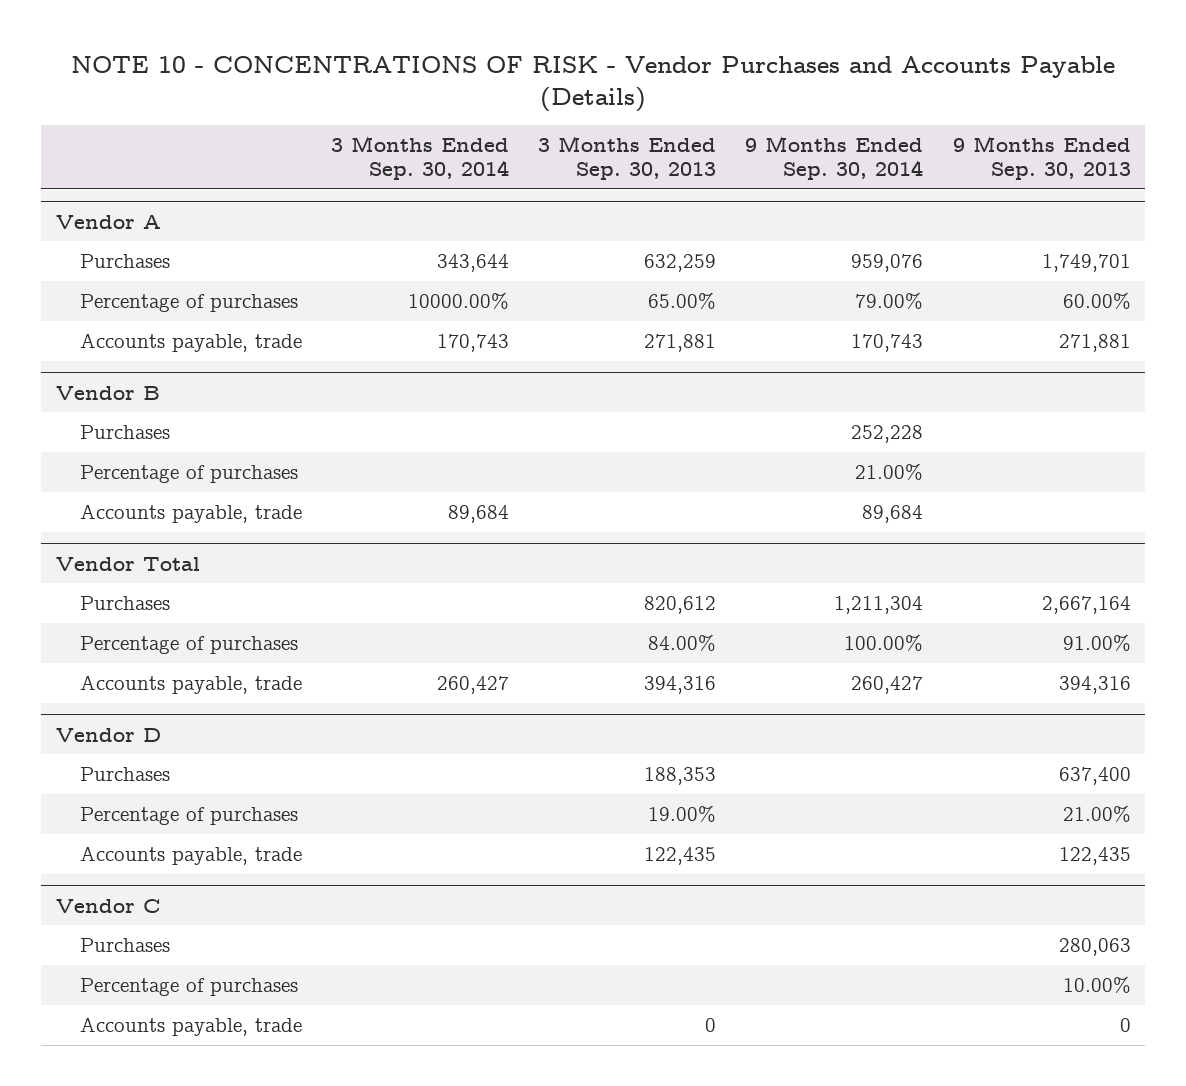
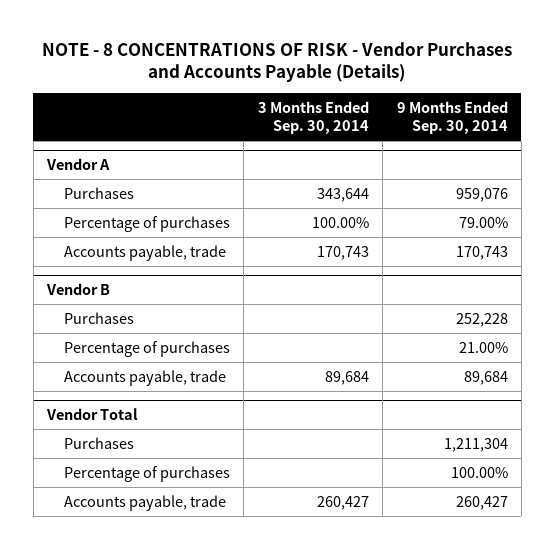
[71,55,1116,112] NOTE 10 - CONCENTRATIONS OF RISK - Vendor Purchases and Accounts Payable (Details) -> [42,41,513,83] NOTE - 8 CONCENTRATIONS OF RISK - Vendor Purchases and Accounts Payable (Details)
[538,136,717,180] 3 Months Ended Sep. 30, 2013 -> none
[952,136,1131,180] 9 Months Ended Sep. 30, 2013 -> none
[407,291,509,309] 10000.00% -> [311,216,369,228] 100.00%
[55,727,161,742] Vendor D -> none
[79,766,170,781] Purchases -> none
[79,806,298,825] Percentage of purchases -> none
[79,845,302,865] Accounts payable, trade -> none
[55,898,160,913] Vendor C -> none
[79,937,170,952] Purchases -> none
[79,977,298,996] Percentage of purchases -> none
[79,1016,302,1036] Accounts payable, trade -> none

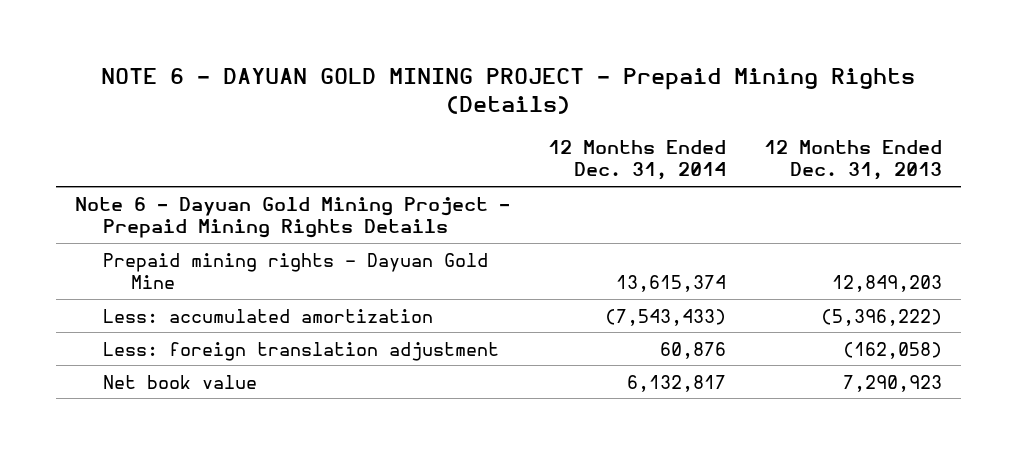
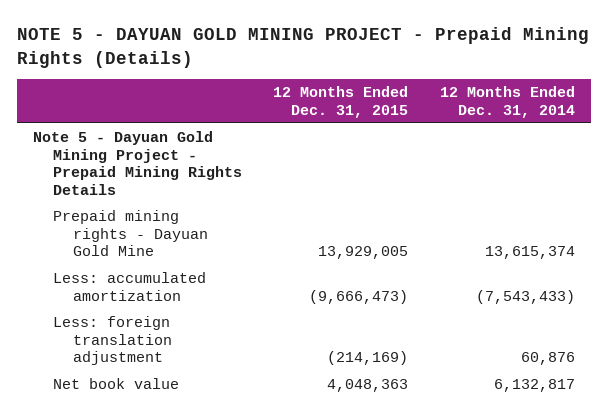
[101,68,916,115] NOTE 6 - DAYUAN GOLD MINING PROJECT - Prepaid Mining Rights (Details) -> [16,27,589,68] NOTE 5 - DAYUAN GOLD MINING PROJECT - Prepaid Mining Rights (Details)
[763,140,942,181] 12 Months Ended Dec. 31, 2013 -> none
none -> [273,86,409,118] 12 Months Ended Dec. 31, 2015
[74,196,510,238] Note 6 - Dayuan Gold Mining Project - Prepaid Mining Rights Details -> [32,131,242,195] Note 5 - Dayuan Gold Mining Project - Prepaid Mining Rights Details

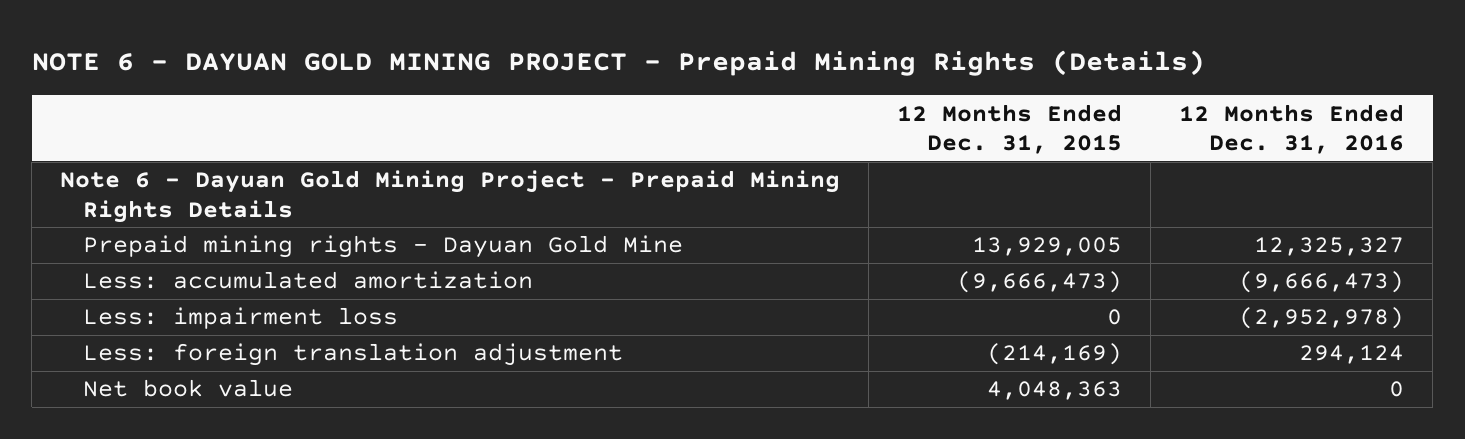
[16,27,589,68] NOTE 5 - DAYUAN GOLD MINING PROJECT - Prepaid Mining Rights (Details) -> [31,50,1205,77] NOTE 6 - DAYUAN GOLD MINING PROJECT - Prepaid Mining Rights (Details)
[440,86,576,118] 12 Months Ended Dec. 31, 2014 -> none
none -> [1179,103,1405,155] 12 Months Ended Dec. 31, 2016
[32,131,242,195] Note 5 - Dayuan Gold Mining Project - Prepaid Mining Rights Details -> [60,170,841,223] Note 6 - Dayuan Gold Mining Project - Prepaid Mining Rights Details
none -> [82,307,398,330] Less: impairment loss

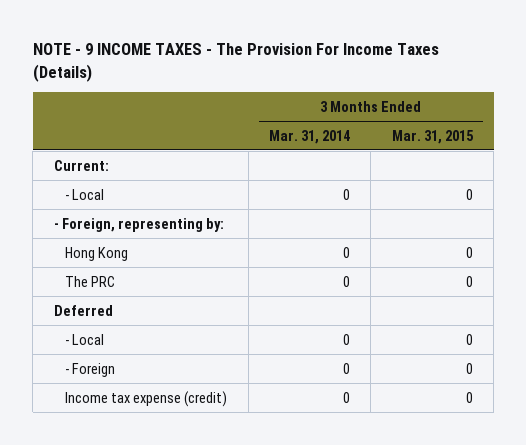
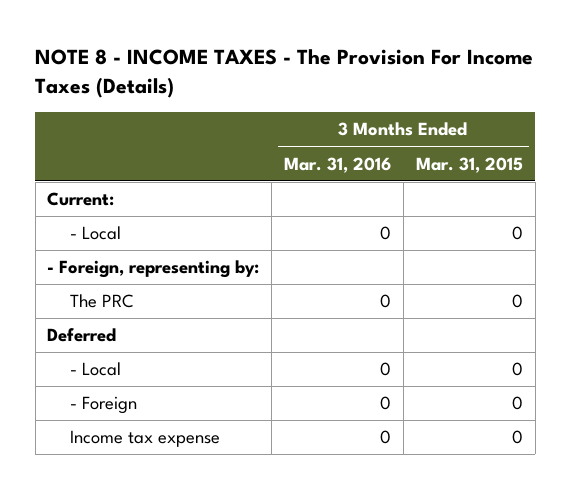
[32,43,439,82] NOTE - 9 INCOME TAXES - The Provision For Income Taxes (Details) -> [35,49,534,99] NOTE 8 - INCOME TAXES - The Provision For Income Taxes (Details)
[269,129,351,144] Mar. 31, 2014 -> none
none -> [284,156,392,173] Mar. 31, 2016
[65,246,129,261] Hong Kong -> none
[65,390,228,407] Income tax expense (credit) -> [70,430,221,448] Income tax expense

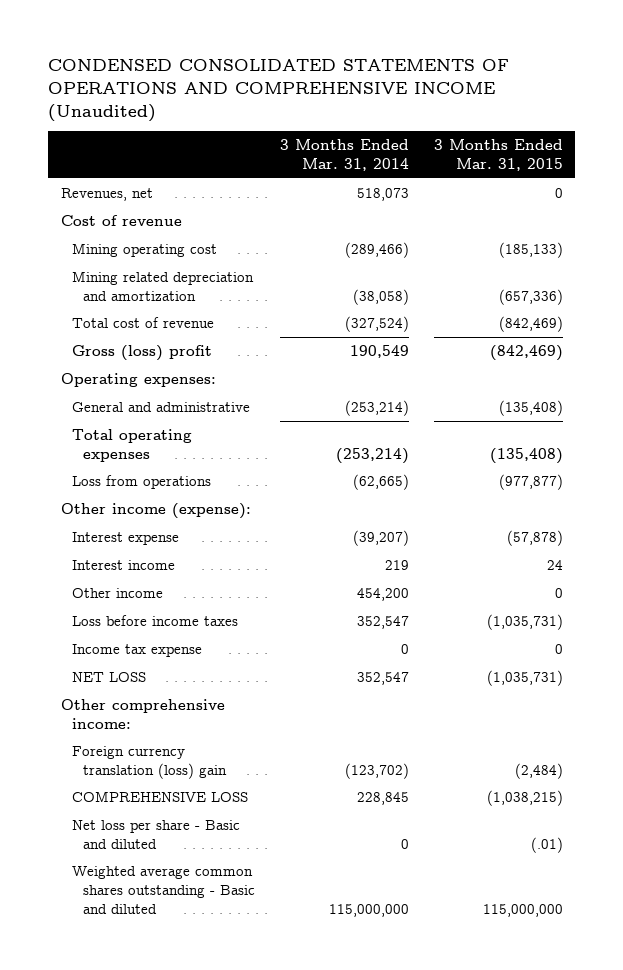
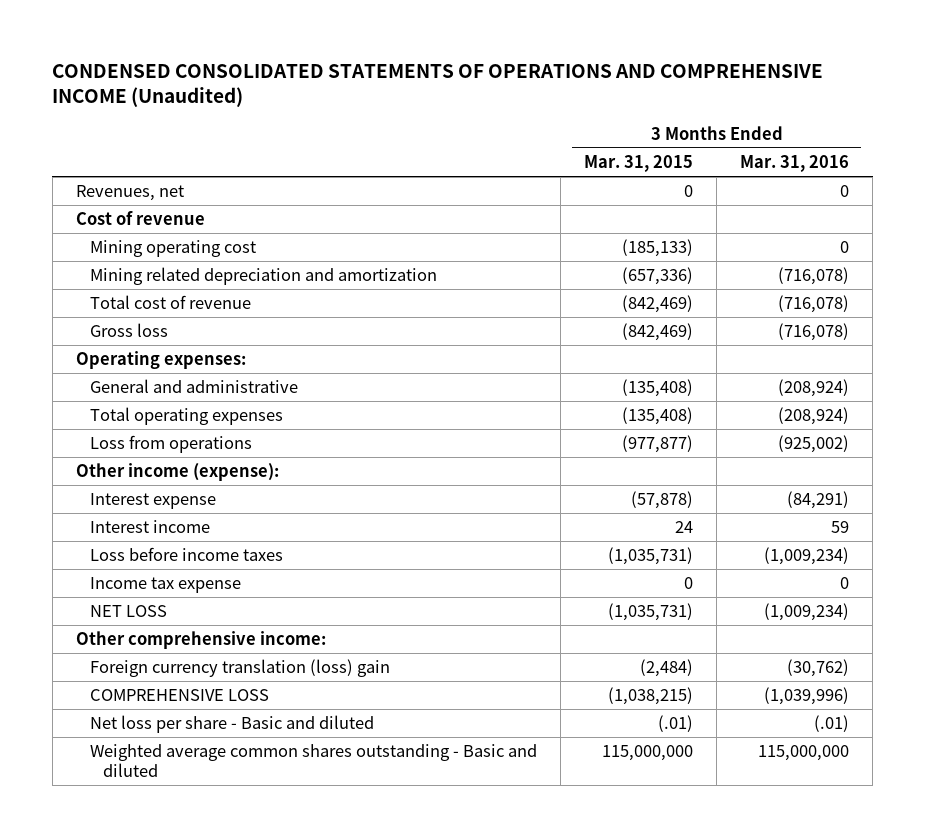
[280,139,410,172] 3 Months Ended Mar. 31, 2014 -> none
none -> [740,154,850,172] Mar. 31, 2016
[72,344,213,361] Gross (loss) profit -> [89,323,168,338] Gross loss
[72,587,164,598] Other income -> none

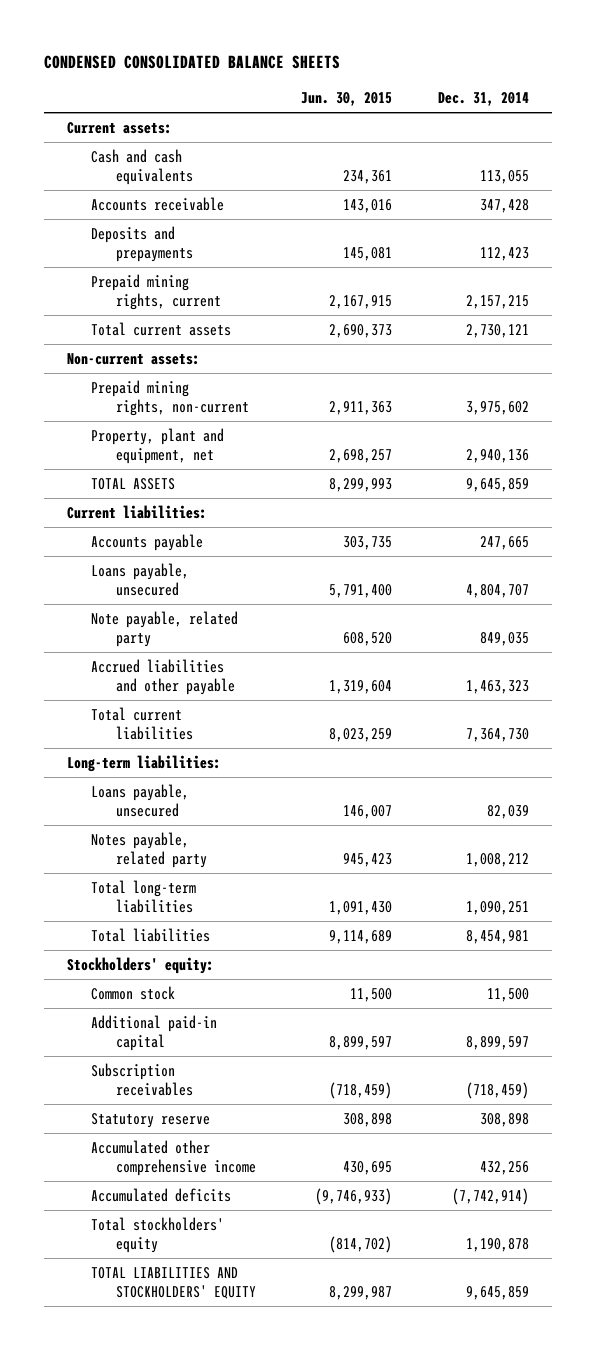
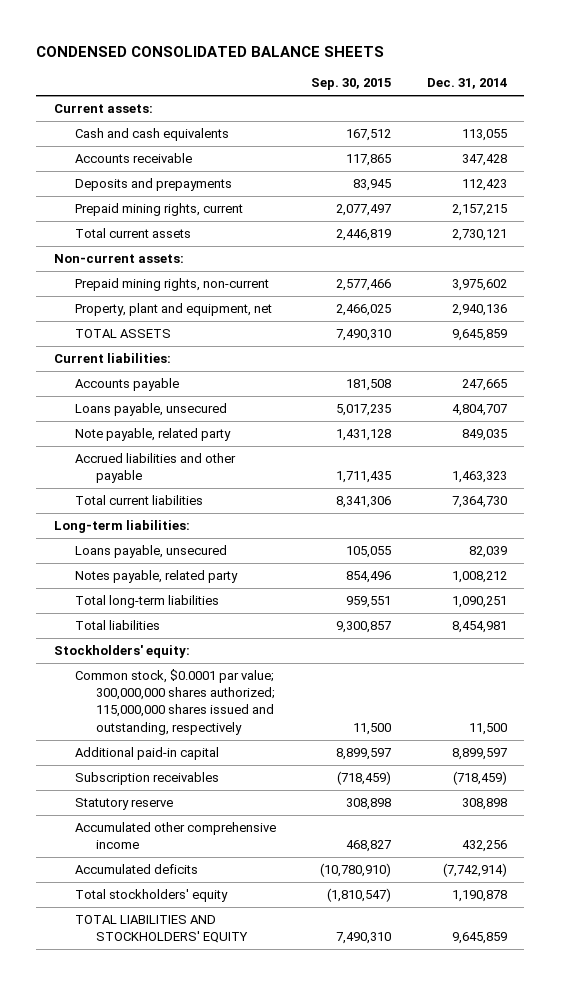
[301,92,393,107] Jun. 30, 2015 -> none
none -> [311,78,392,91] Sep. 30, 2015
[91,985,176,1000] Common stock -> [75,669,276,735] Common stock, $0.0001 par value; 300,000,000 shares authorized; 115,000,000 shares issued and outstanding, respectively

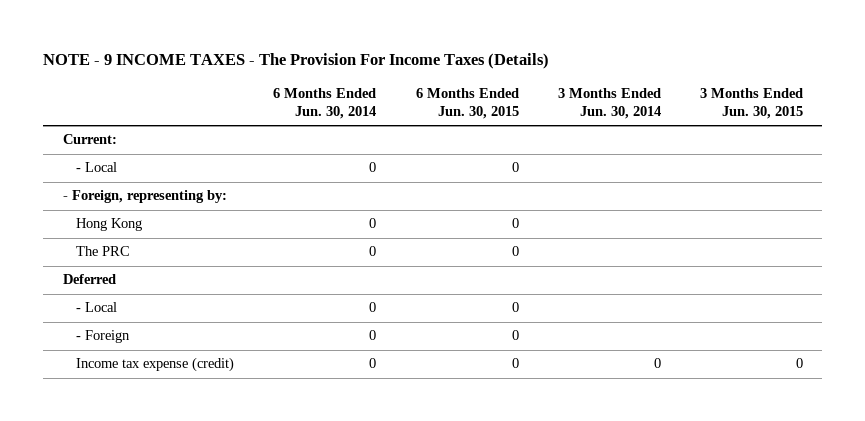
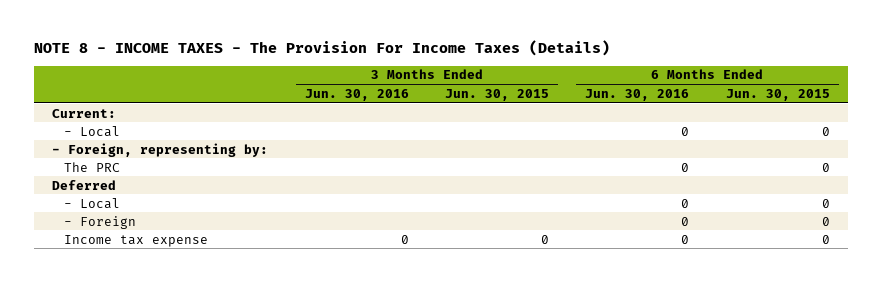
[42,53,549,70] NOTE - 9 INCOME TAXES - The Provision For Income Taxes (Details) -> [34,40,611,57] NOTE 8 - INCOME TAXES - The Provision For Income Taxes (Details)
[273,88,377,120] 6 Months Ended Jun. 30, 2014 -> none
[557,88,661,120] 3 Months Ended Jun. 30, 2014 -> none
none -> [304,88,409,101] Jun. 30, 2016
none -> [585,88,690,101] Jun. 30, 2016
[76,218,143,232] Hong Kong -> none
[76,357,235,373] Income tax expense (credit) -> [63,234,208,247] Income tax expense

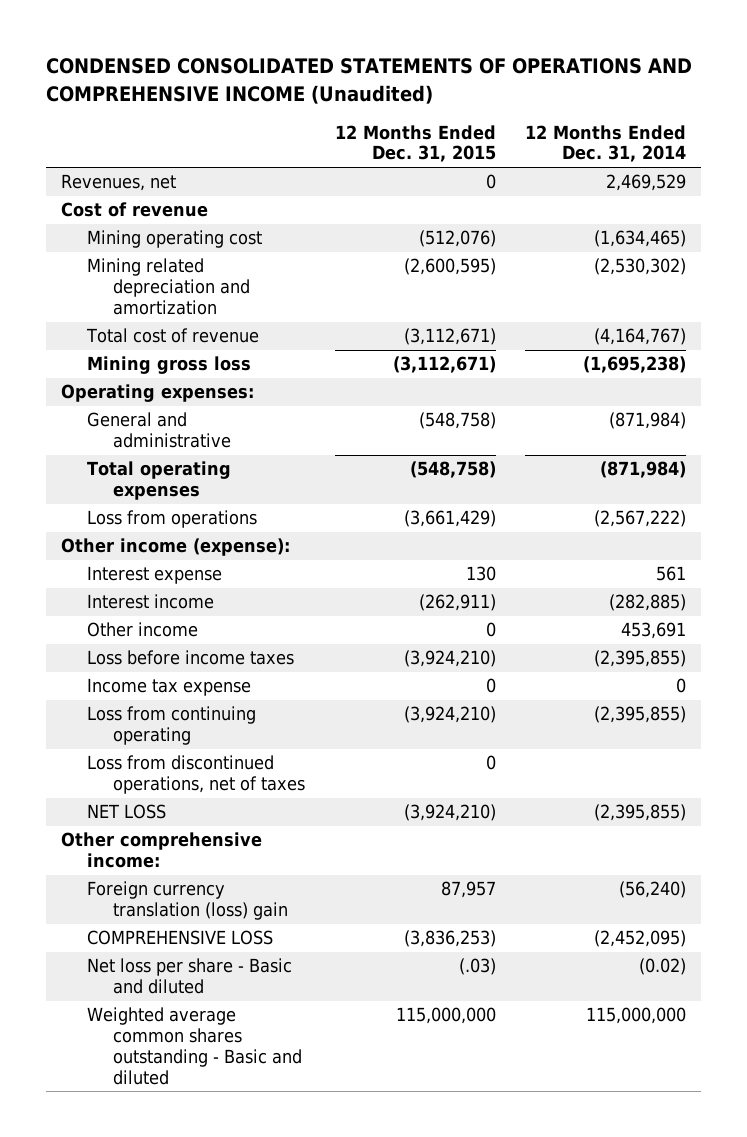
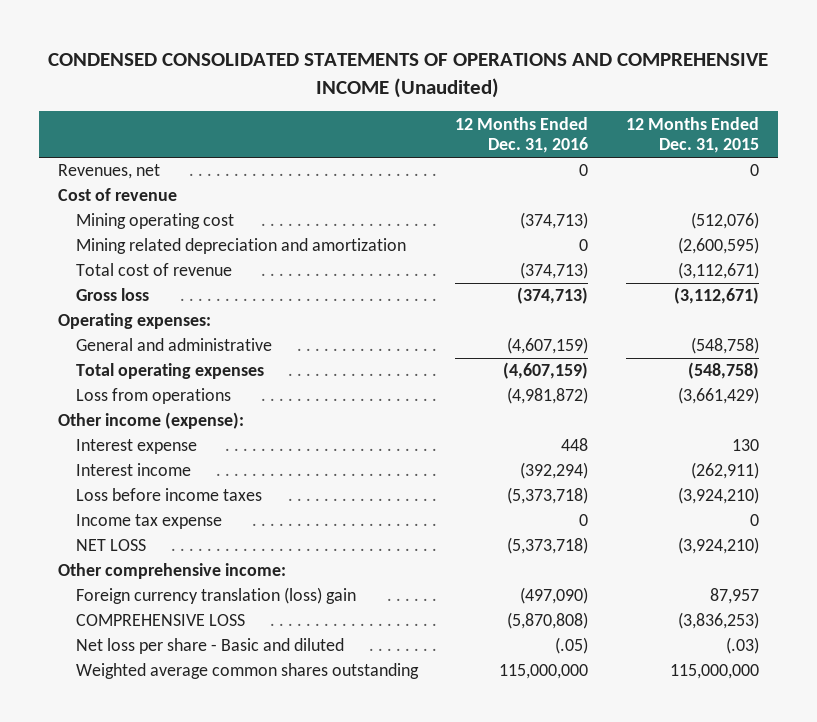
[525,124,687,163] 12 Months Ended Dec. 31, 2014 -> none
none -> [455,116,589,154] 12 Months Ended Dec. 31, 2016
[87,356,252,375] Mining gross loss -> [75,288,149,302] Gross loss
[87,622,199,638] Other income -> none
[87,706,257,746] Loss from continuing operating -> none
[87,755,306,795] Loss from discontinued operations, net of taxes -> none
[87,1007,303,1085] Weighted average common shares outstanding - Basic and diluted -> [75,663,419,680] Weighted average common shares outstanding

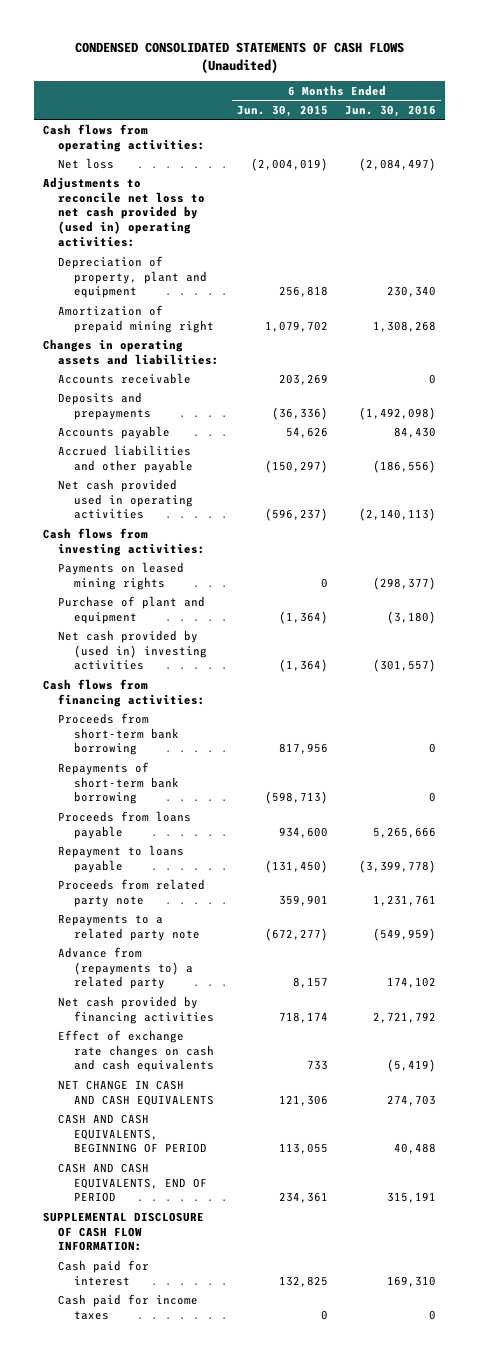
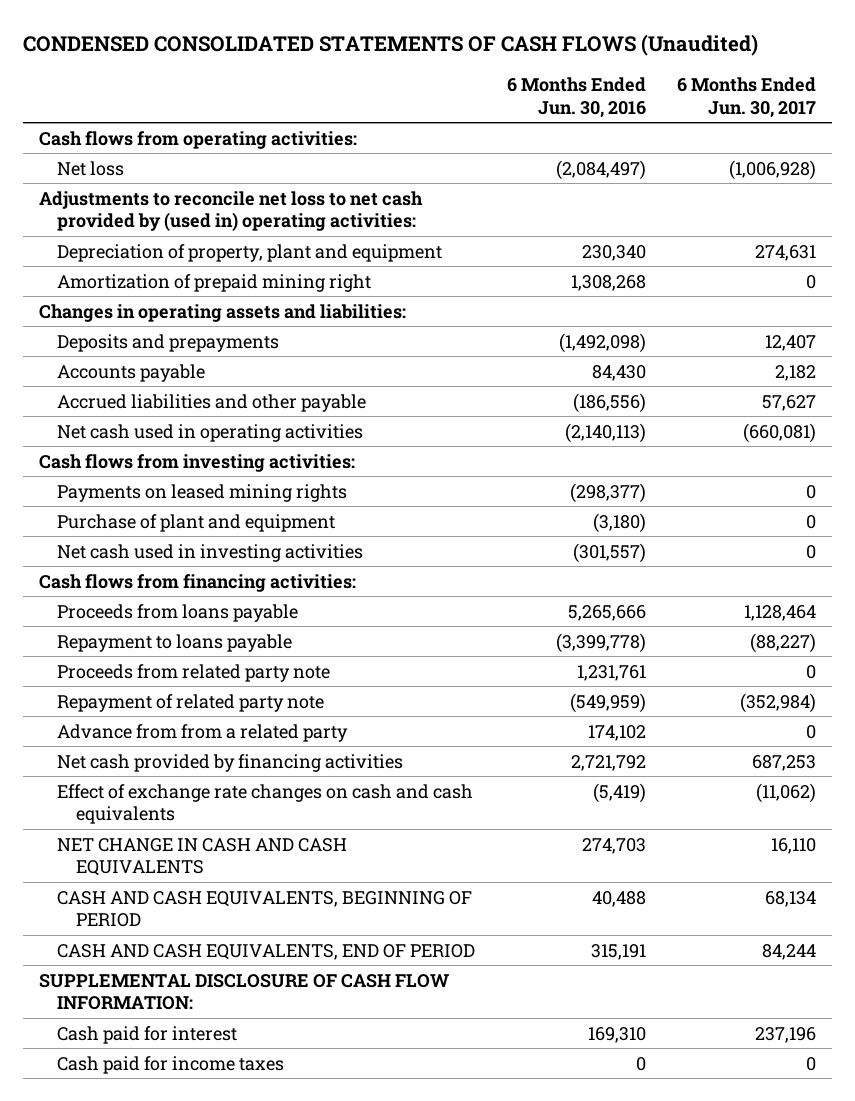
[236,104,328,117] Jun. 30, 2015 -> none
none -> [677,76,817,118] 6 Months Ended Jun. 30, 2017
[58,372,192,384] Accounts receivable -> none
[58,478,193,520] Net cash provided used in operating activities -> [57,423,364,442] Net cash used in operating activities
[58,629,207,671] Net cash provided by (used in) investing activities -> [57,543,364,562] Net cash used in investing activities
[58,712,179,756] Proceeds from short-term bank borrowing -> none
[58,761,179,805] Repayments of short-term bank borrowing -> none
[58,913,200,941] Repayments to a related party note -> [57,693,325,712] Repayment of related party note
[58,946,193,990] Advance from (repayments to) a related party -> [57,723,349,742] Advance from from a related party

